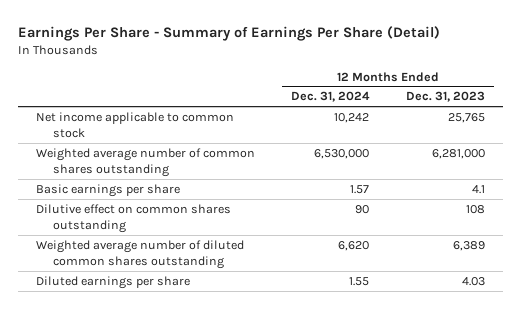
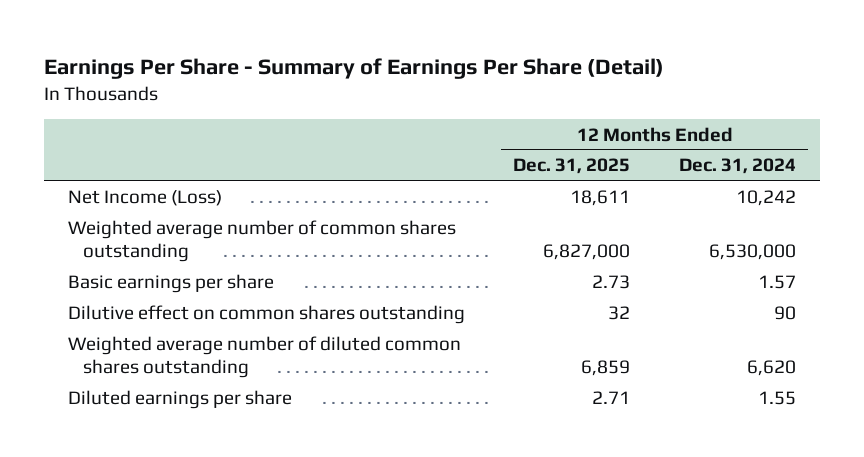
[405,91,485,103] Dec. 31, 2023 -> none
none -> [513,158,631,175] Dec. 31, 2025
[35,111,234,139] Net income applicable to common stock -> [68,189,223,206] Net Income (Loss)

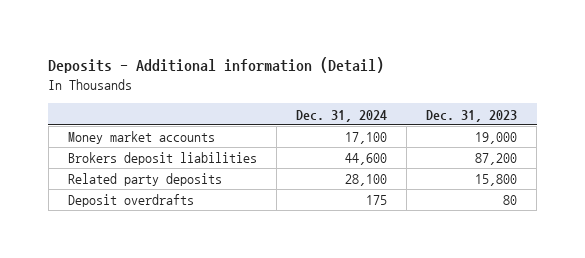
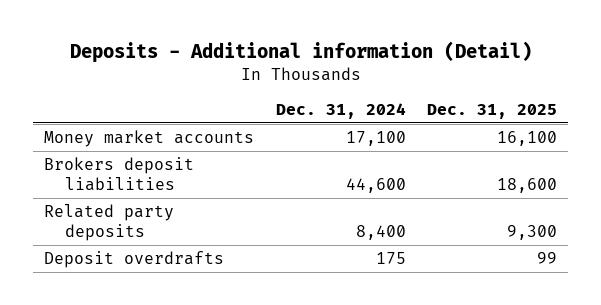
[426,109,518,122] Dec. 31, 2023 -> none
none -> [427,103,558,119] Dec. 31, 2025
[345,174,388,187] 28,100 -> [355,224,406,240] 8,400

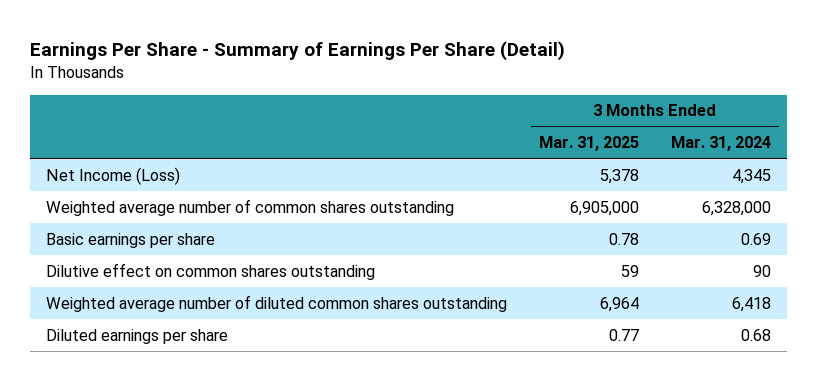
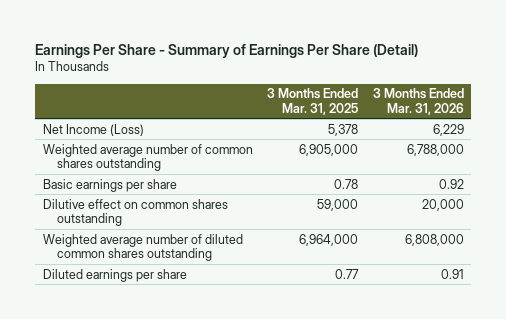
[671,136,772,152] Mar. 31, 2024 -> none
none -> [372,88,464,115] 3 Months Ended Mar. 31, 2026
[621,264,640,277] 59 -> [317,198,359,211] 59,000
[600,296,640,312] 6,964 -> [299,233,359,246] 6,964,000

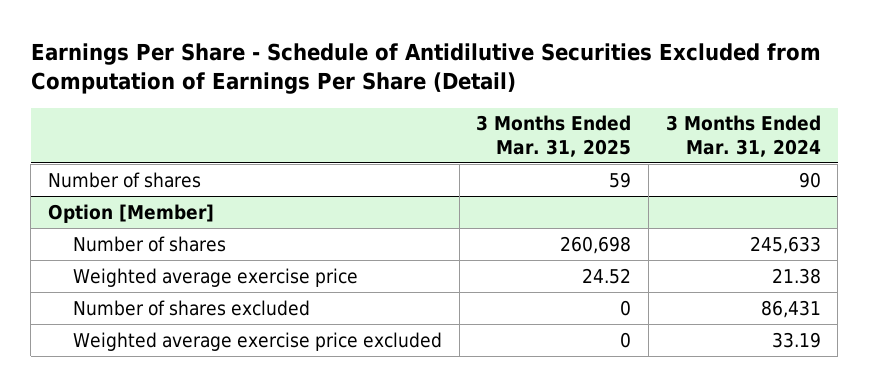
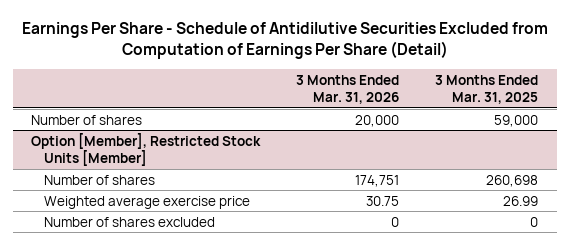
[665,115,821,157] 3 Months Ended Mar. 31, 2024 -> none
none -> [296,74,400,104] 3 Months Ended Mar. 31, 2026
[48,203,215,223] Option [Member] -> none
[609,171,632,188] 59 -> [494,114,539,127] 59,000
none -> [31,132,262,167] Option [Member], Restricted Stock Units [Member]
[582,267,632,284] 24.52 -> [503,195,539,206] 26.99
[73,331,443,351] Weighted average exercise price excluded -> none

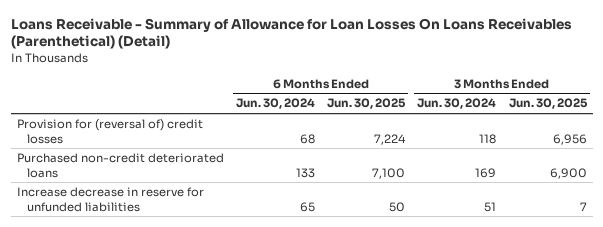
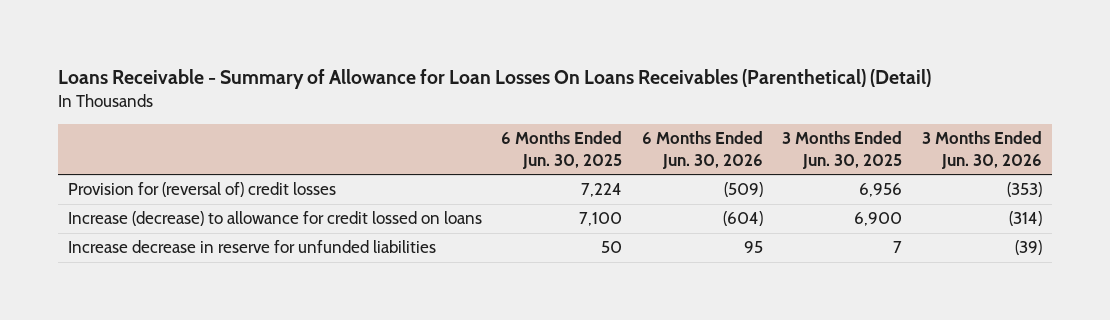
[235,98,315,110] Jun. 30, 2024 -> none
[417,98,497,110] Jun. 30, 2024 -> none
none -> [641,131,763,169] 6 Months Ended Jun. 30, 2026
none -> [922,131,1043,169] 3 Months Ended Jun. 30, 2026
[16,153,224,178] Purchased non-credit deteriorated loans -> [67,211,482,227] Increase (decrease) to allowance for credit lossed on loans

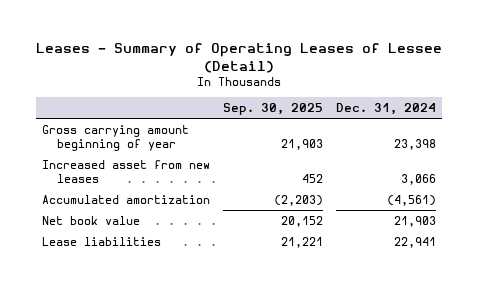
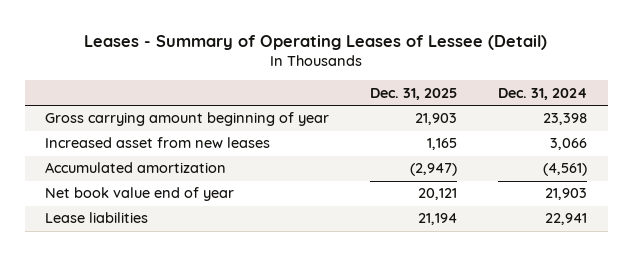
[222,103,323,116] Sep. 30, 2025 -> none
none -> [370,87,458,100] Dec. 31, 2025
[42,215,141,225] Net book value -> [45,187,235,202] Net book value end of year

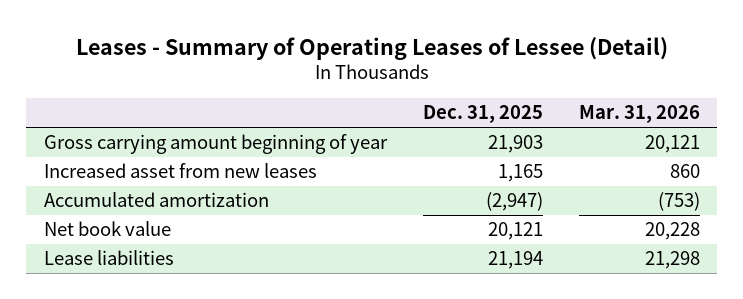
[498,87,588,100] Dec. 31, 2024 -> none
none -> [578,105,700,124] Mar. 31, 2026
[45,187,235,202] Net book value end of year -> [43,221,171,237] Net book value

